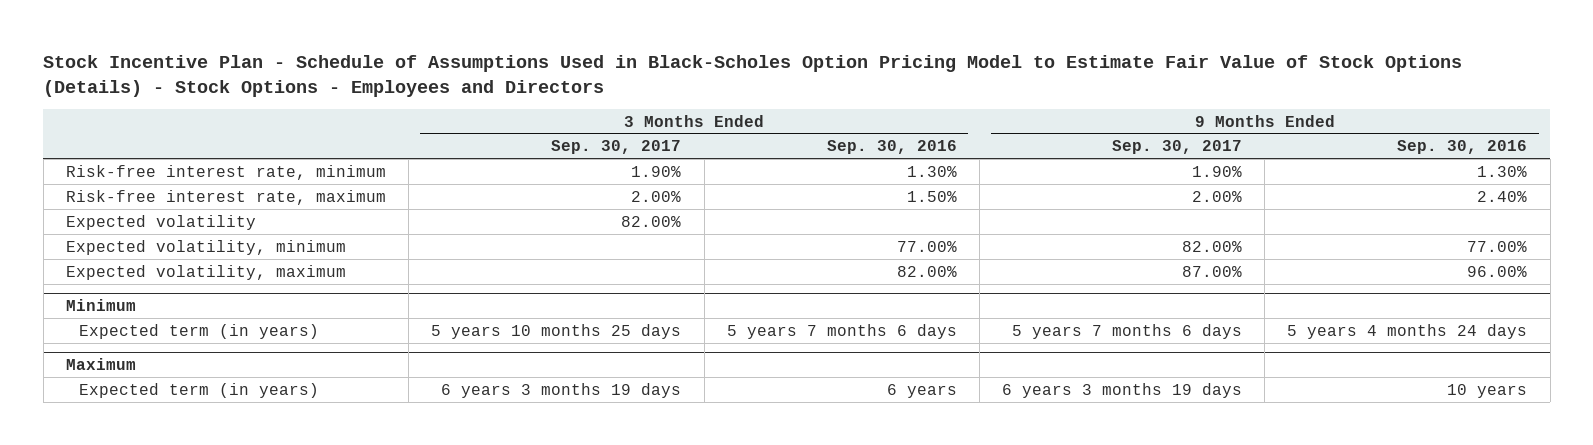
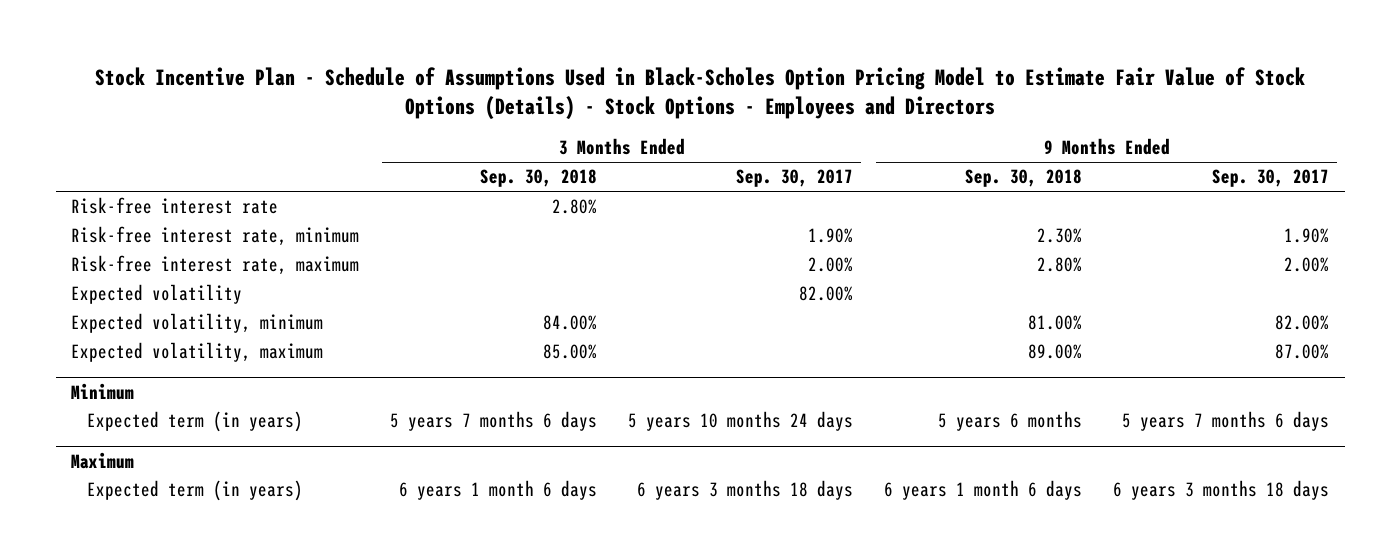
[826,140,957,155] Sep. 30, 2016 -> none
[1397,140,1528,155] Sep. 30, 2016 -> none
none -> [480,169,598,188] Sep. 30, 2018
none -> [965,169,1083,188] Sep. 30, 2018
none -> [71,197,279,215] Risk-free interest rate
[431,323,682,339] 5 years 10 months 25 days -> [628,411,854,432] 5 years 10 months 24 days
[441,382,682,398] 6 years 3 months 19 days -> [637,480,854,501] 6 years 3 months 18 days
[1002,382,1243,398] 6 years 3 months 19 days -> [1113,480,1330,501] 6 years 3 months 18 days

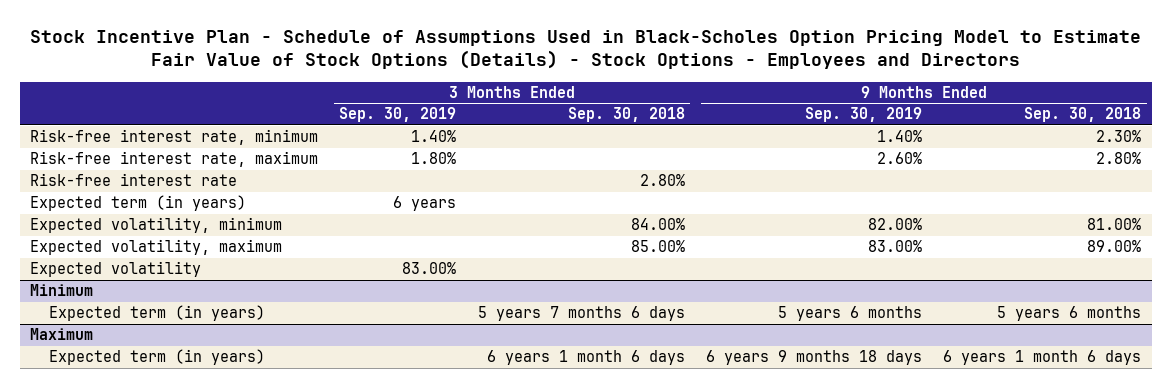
[736,169,854,188] Sep. 30, 2017 -> none
[1212,169,1330,188] Sep. 30, 2017 -> none
none -> [339,107,457,123] Sep. 30, 2019
none -> [805,107,923,123] Sep. 30, 2019
[71,197,279,215] Risk-free interest rate -> [30,173,238,187] Risk-free interest rate
none -> [30,195,247,212] Expected term (in years)
[71,284,243,305] Expected volatility -> [30,261,202,278] Expected volatility

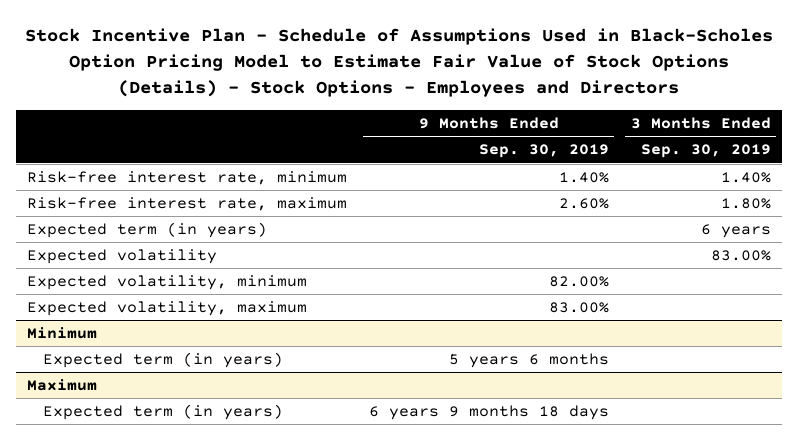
[567,107,685,123] Sep. 30, 2018 -> none
[1024,107,1142,123] Sep. 30, 2018 -> none
[30,173,238,187] Risk-free interest rate -> none
[30,261,202,278] Expected volatility -> [26,249,217,265] Expected volatility

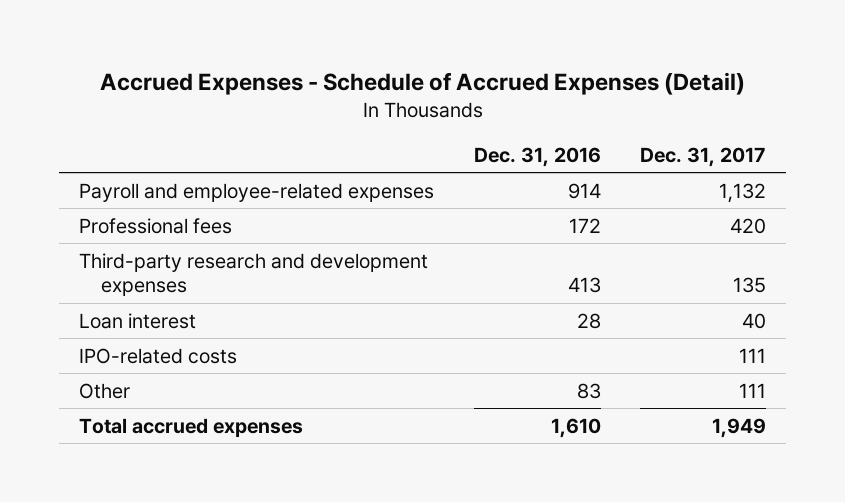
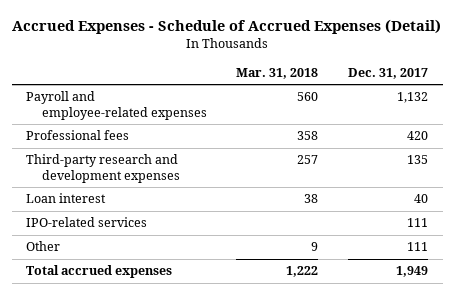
[473,146,601,167] Dec. 31, 2016 -> none
none -> [236,67,319,79] Mar. 31, 2018
[78,347,237,364] IPO-related costs -> [26,217,148,228] IPO-related services

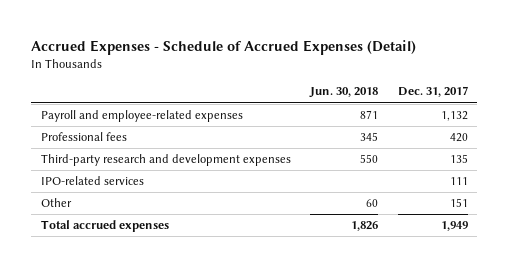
[236,67,319,79] Mar. 31, 2018 -> none
none -> [309,87,379,99] Jun. 30, 2018
[26,193,107,204] Loan interest -> none
[406,242,428,252] 111 -> [449,198,468,208] 151

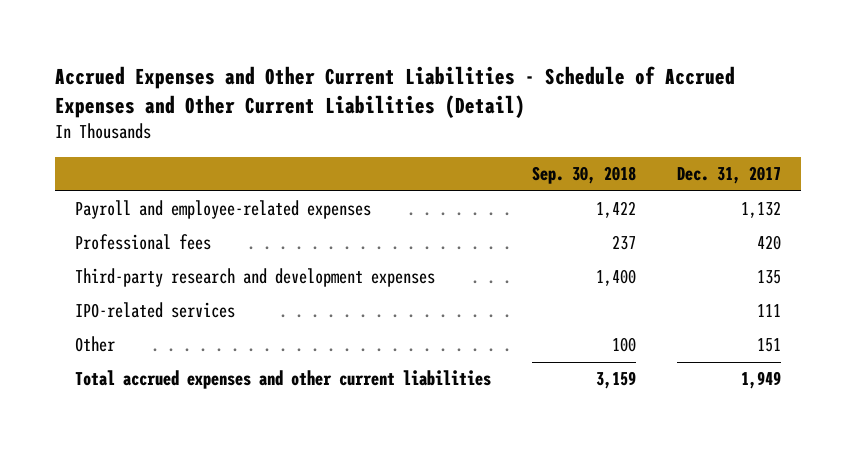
[31,39,417,55] Accrued Expenses - Schedule of Accrued Expenses (Detail) -> [54,65,735,118] Accrued Expenses and Other Current Liabilities - Schedule of Accrued Expenses and Other Current Liabilities (Detail)
[309,87,379,99] Jun. 30, 2018 -> none
none -> [531,166,636,185] Sep. 30, 2018
[40,220,169,233] Total accrued expenses -> [74,370,491,390] Total accrued expenses and other current liabilities

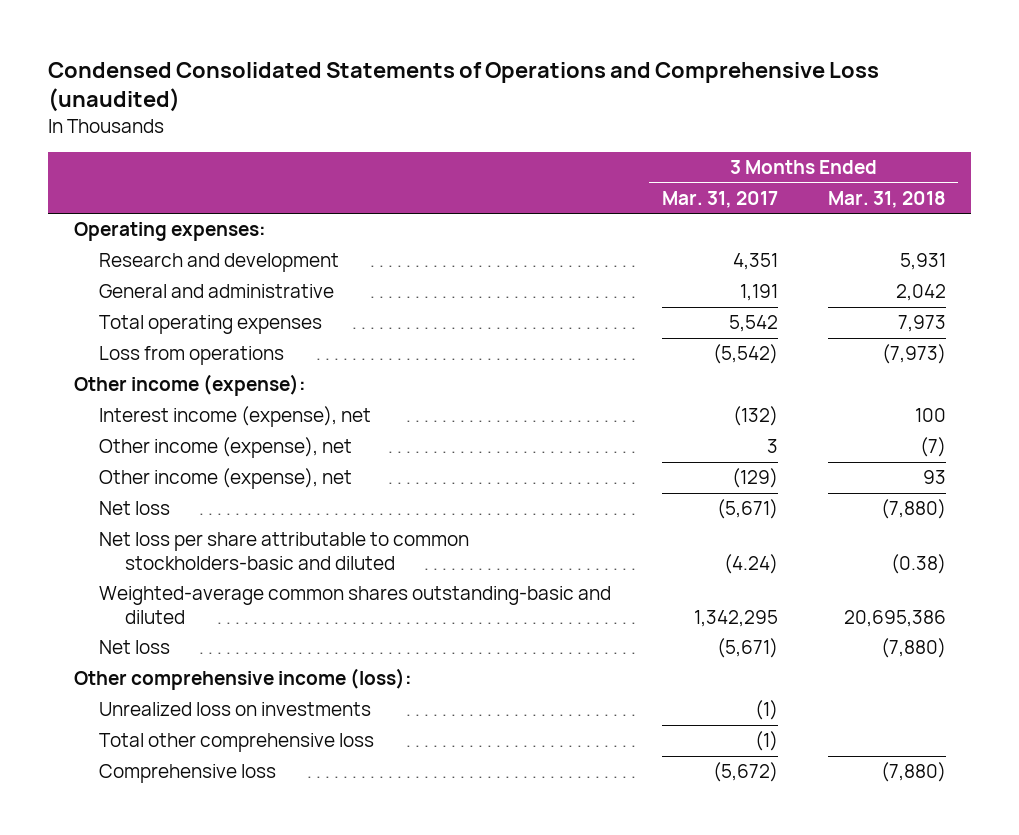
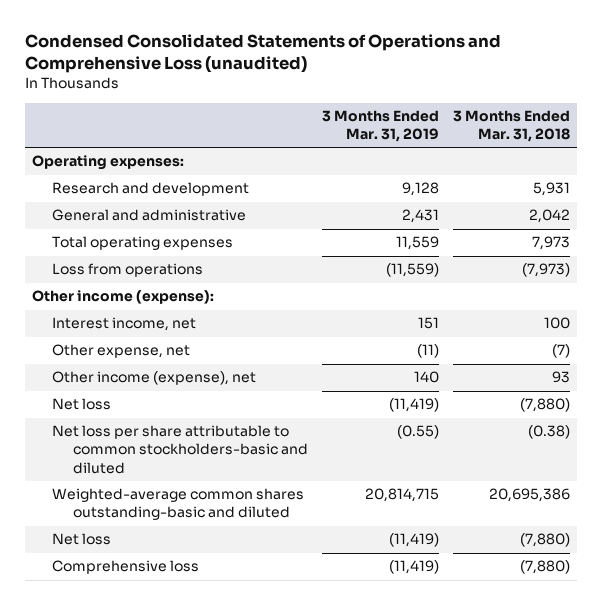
[661,191,778,209] Mar. 31, 2017 -> none
none -> [321,110,439,143] 3 Months Ended Mar. 31, 2019
[99,406,372,428] Interest income (expense), net -> [52,317,197,332] Interest income, net
[99,437,353,459] Other income (expense), net -> [52,344,191,359] Other expense, net
[73,668,412,691] Other comprehensive income (loss): -> none
[99,702,372,717] Unrealized loss on investments -> none
[99,733,375,753] Total other comprehensive loss -> none

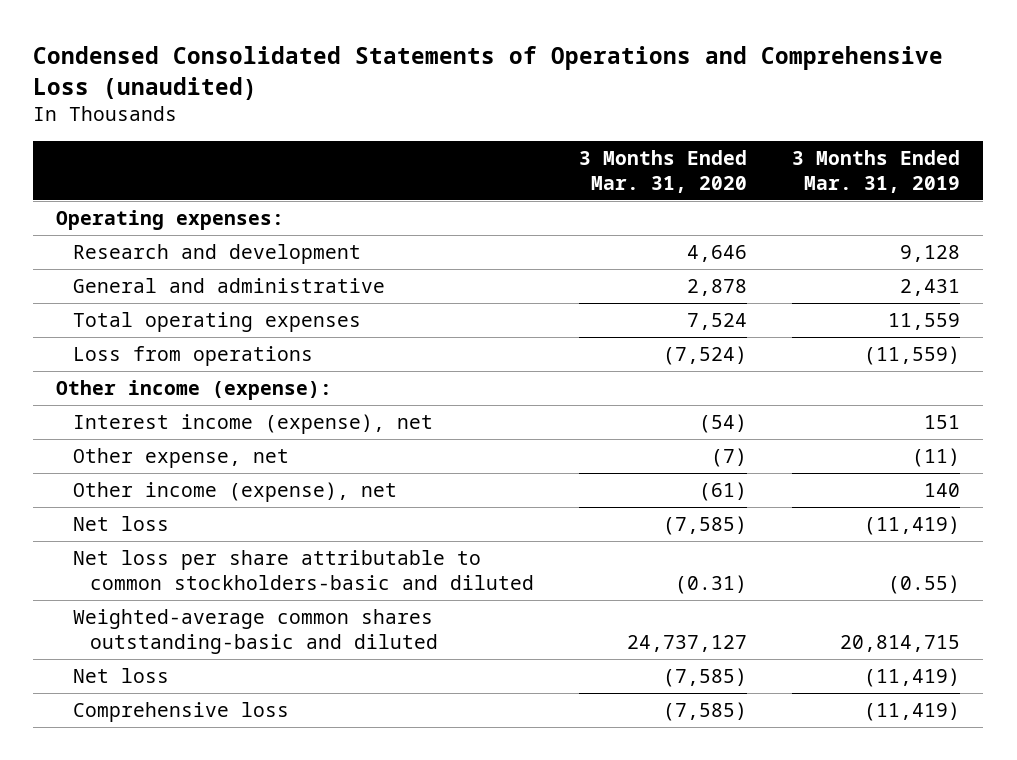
[453,110,571,143] 3 Months Ended Mar. 31, 2018 -> none
none -> [579,150,748,193] 3 Months Ended Mar. 31, 2020
[52,317,197,332] Interest income, net -> [72,414,433,435] Interest income (expense), net

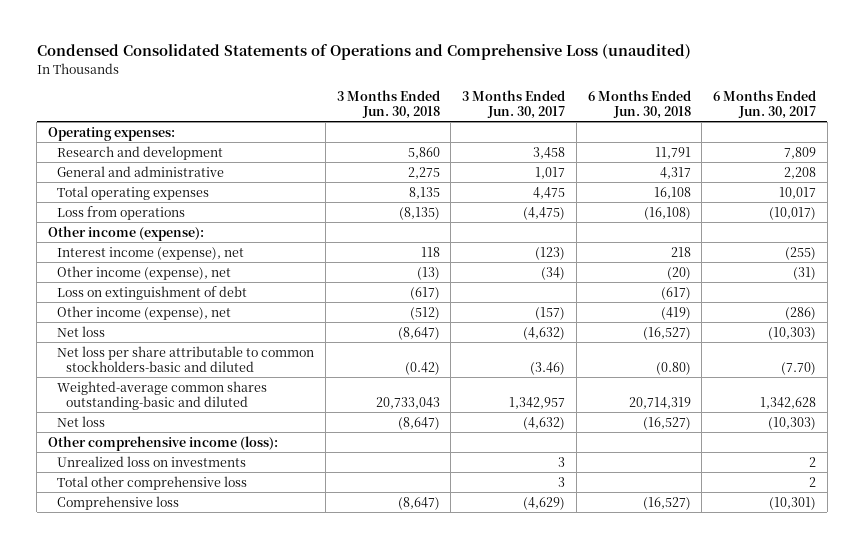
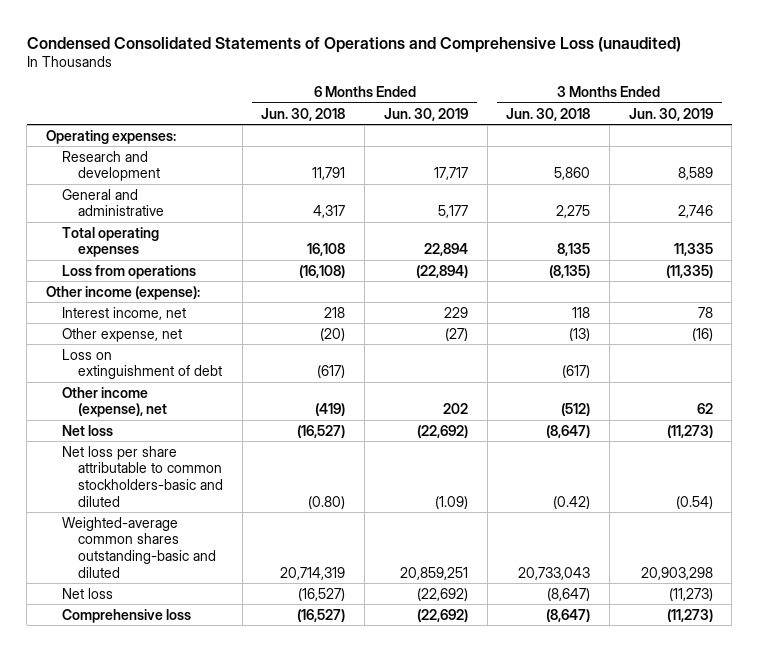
[462,89,566,120] 3 Months Ended Jun. 30, 2017 -> none
[713,89,817,120] 6 Months Ended Jun. 30, 2017 -> none
none -> [383,107,468,121] Jun. 30, 2019
none -> [628,107,713,121] Jun. 30, 2019
[57,246,245,260] Interest income (expense), net -> [62,306,187,320] Interest income, net
[57,265,232,280] Other income (expense), net -> [62,327,183,342] Other expense, net
[48,435,279,451] Other comprehensive income (loss): -> none
[57,455,247,467] Unrealized loss on investments -> none
[57,475,248,490] Total other comprehensive loss -> none

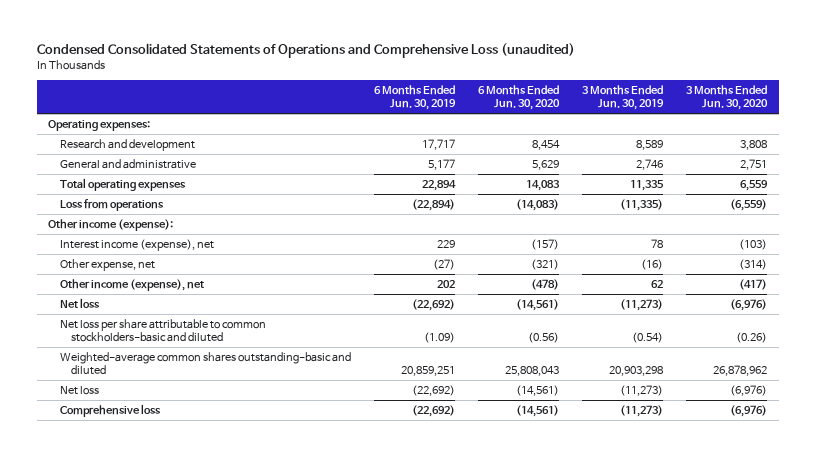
[261,107,346,121] Jun. 30, 2018 -> none
[506,107,591,121] Jun. 30, 2018 -> none
none -> [478,85,561,111] 6 Months Ended Jun. 30, 2020
none -> [686,85,769,111] 3 Months Ended Jun. 30, 2020
[62,306,187,320] Interest income, net -> [59,238,214,251] Interest income (expense), net
[62,348,223,380] Loss on extinguishment of debt -> none

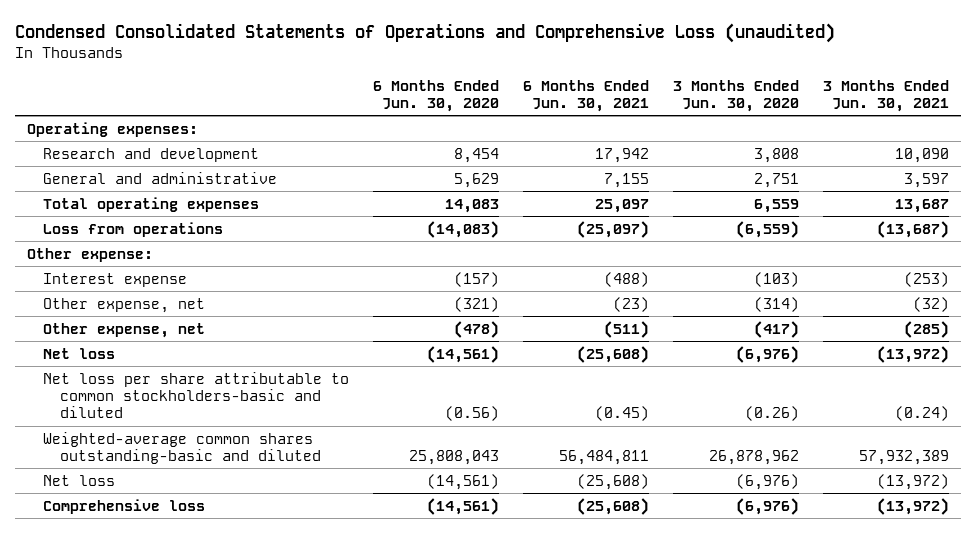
[373,85,456,111] 6 Months Ended Jun. 30, 2019 -> none
[582,85,665,111] 3 Months Ended Jun. 30, 2019 -> none
none -> [523,79,650,112] 6 Months Ended Jun. 30, 2021
none -> [823,79,950,112] 3 Months Ended Jun. 30, 2021
[48,218,174,231] Other income (expense): -> [26,247,153,262] Other expense:
[59,238,214,251] Interest income (expense), net -> [43,272,188,287] Interest expense
[59,278,204,291] Other income (expense), net -> [43,322,206,338] Other expense, net

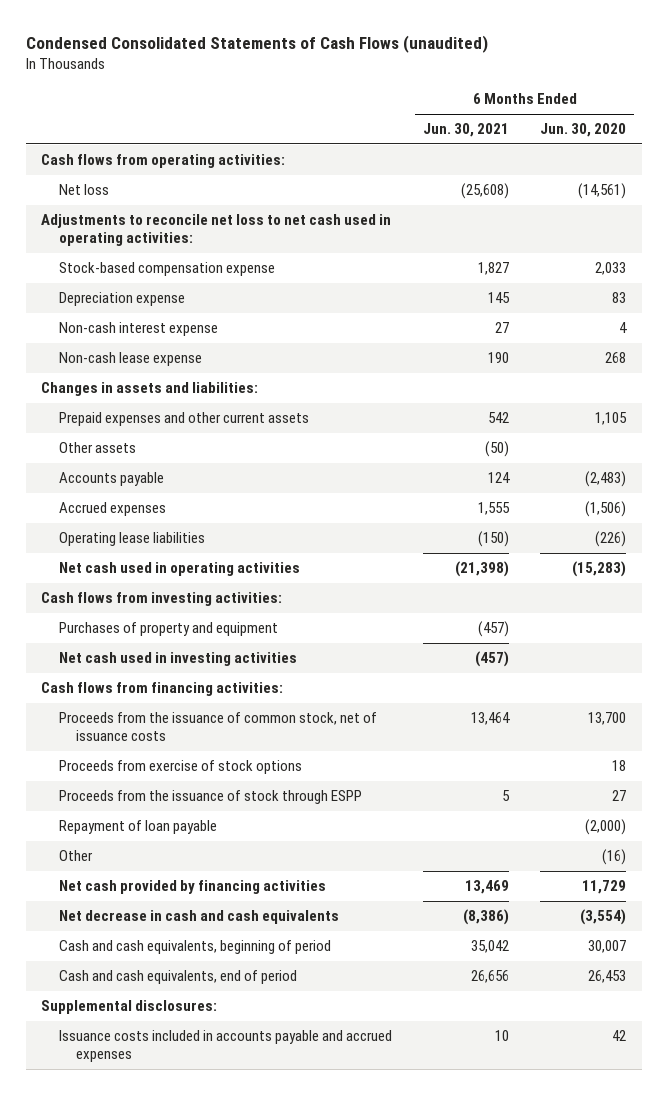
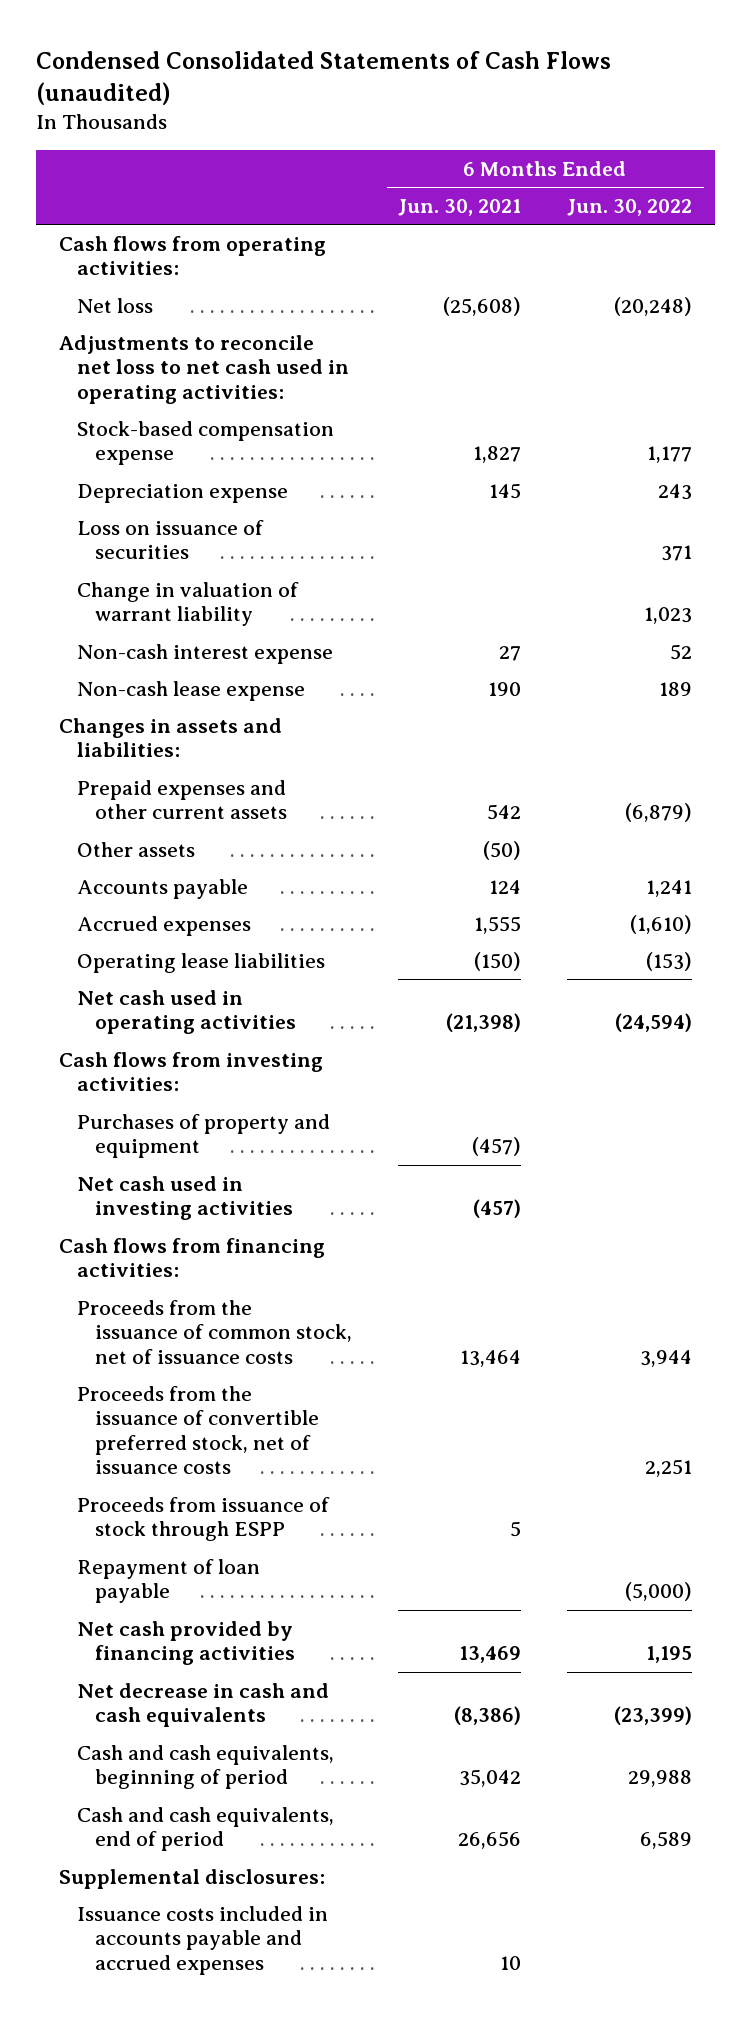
[540,123,627,138] Jun. 30, 2020 -> none
none -> [567,199,693,217] Jun. 30, 2022
none -> [77,519,265,560] Loss on issuance of securities
none -> [77,581,300,627] Change in valuation of warrant liability
[58,760,302,775] Proceeds from exercise of stock options -> none
none -> [77,1385,319,1475] Proceeds from the issuance of convertible preferred stock, net of issuance costs
[58,790,362,805] Proceeds from the issuance of stock through ESPP -> [77,1496,331,1542] Proceeds from issuance of stock through ESPP
[58,850,93,862] Other -> none

